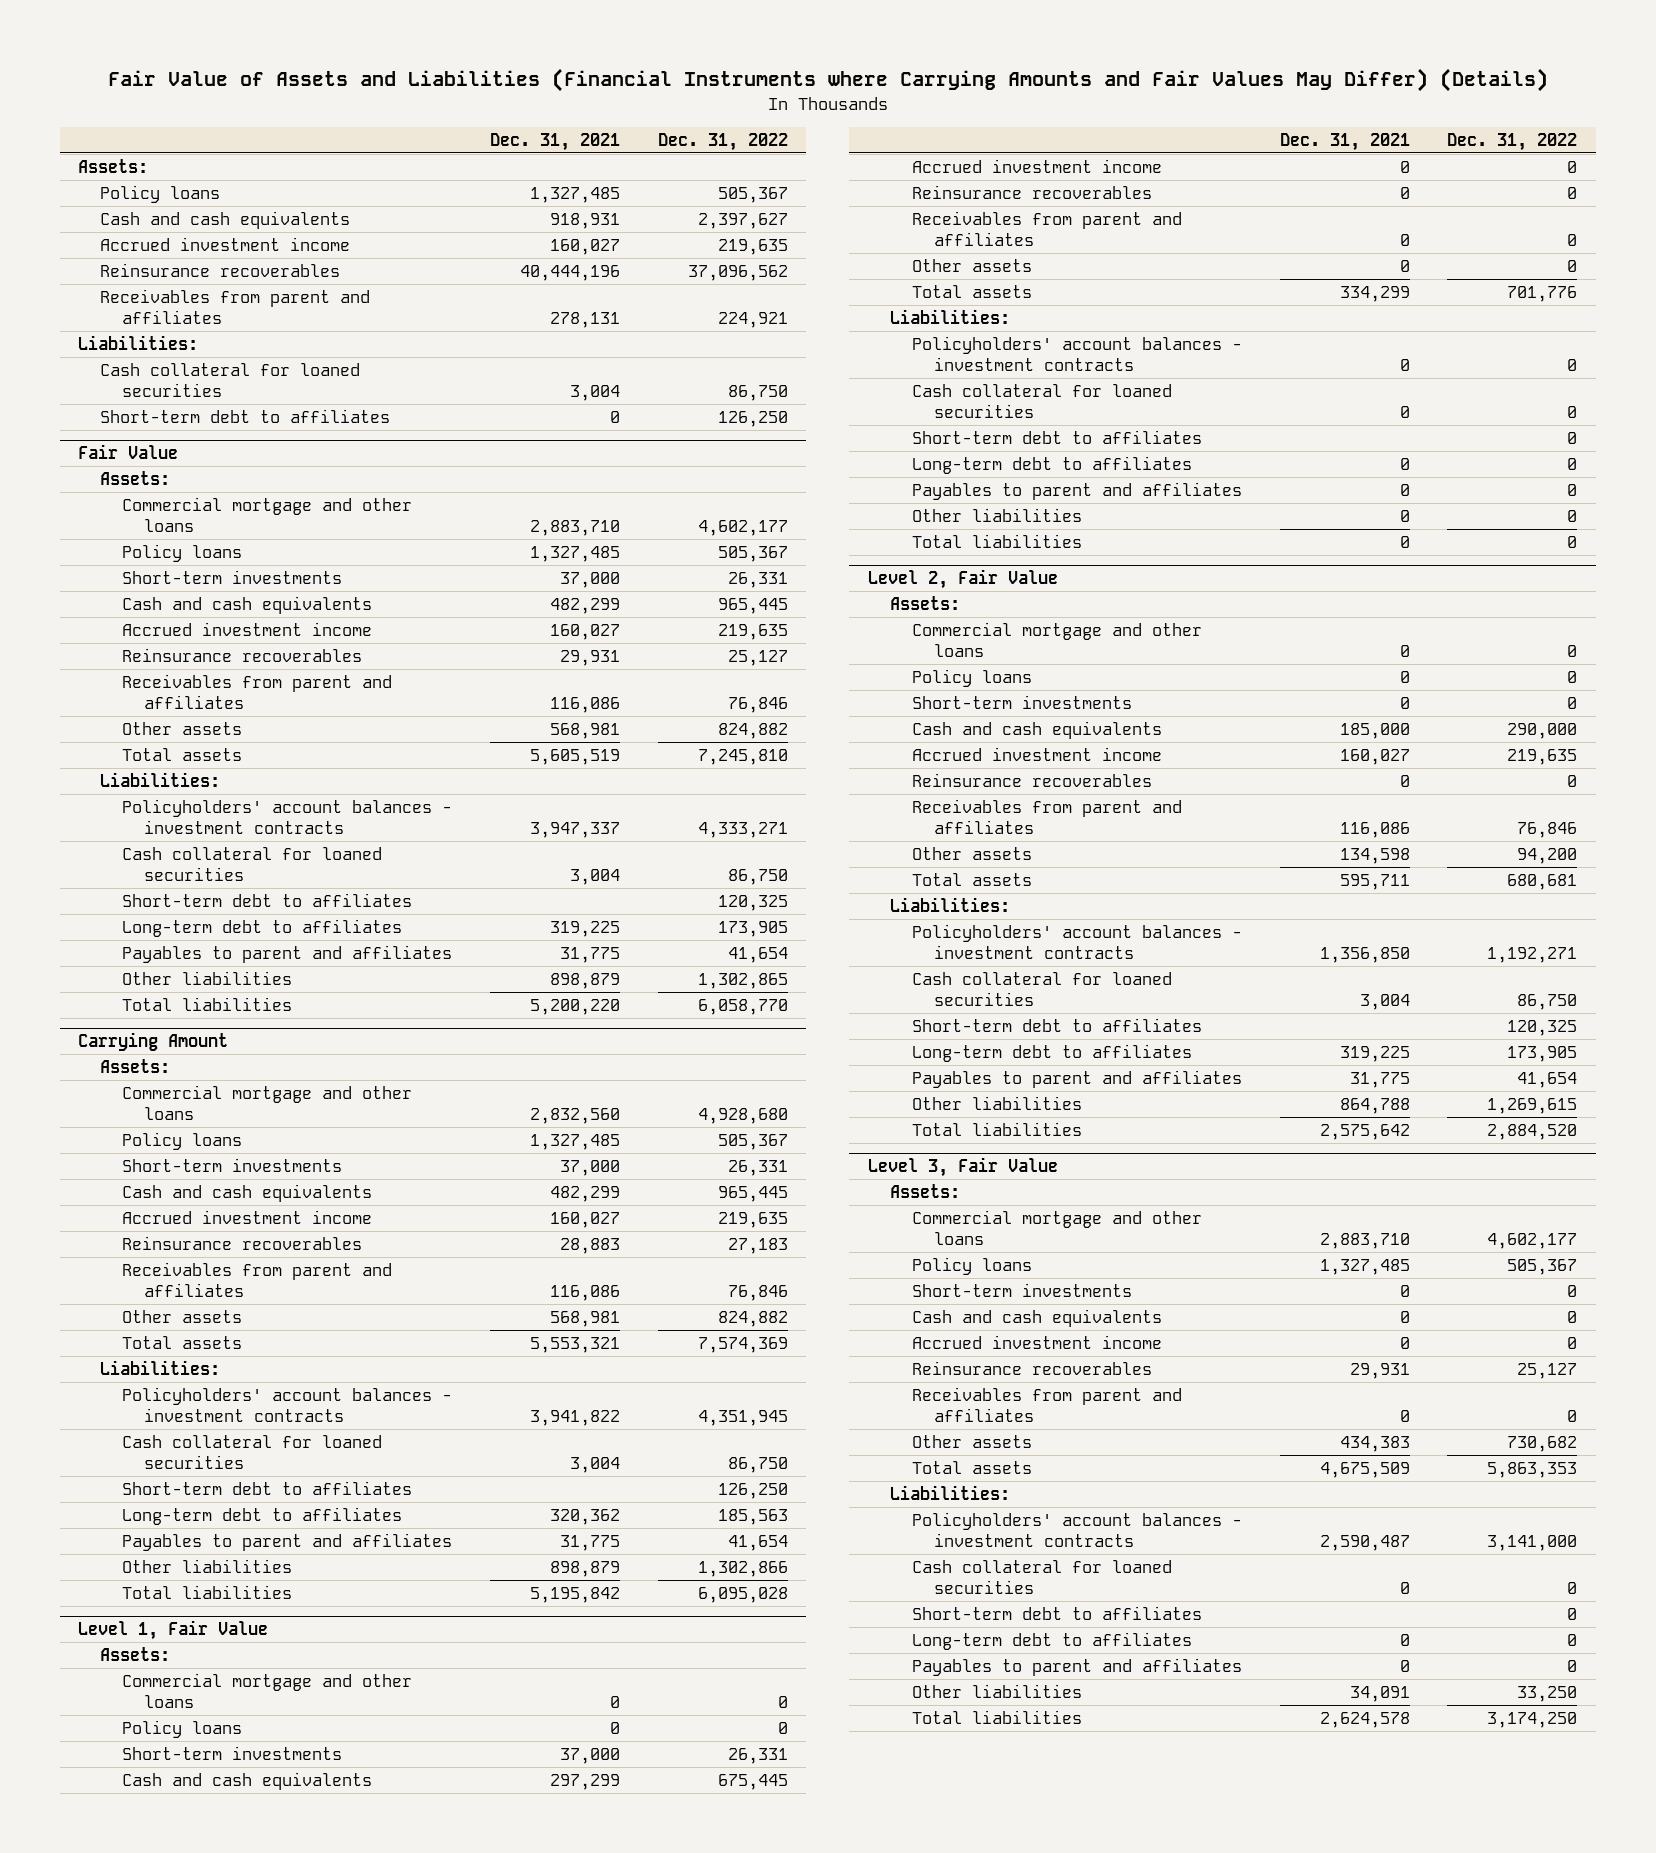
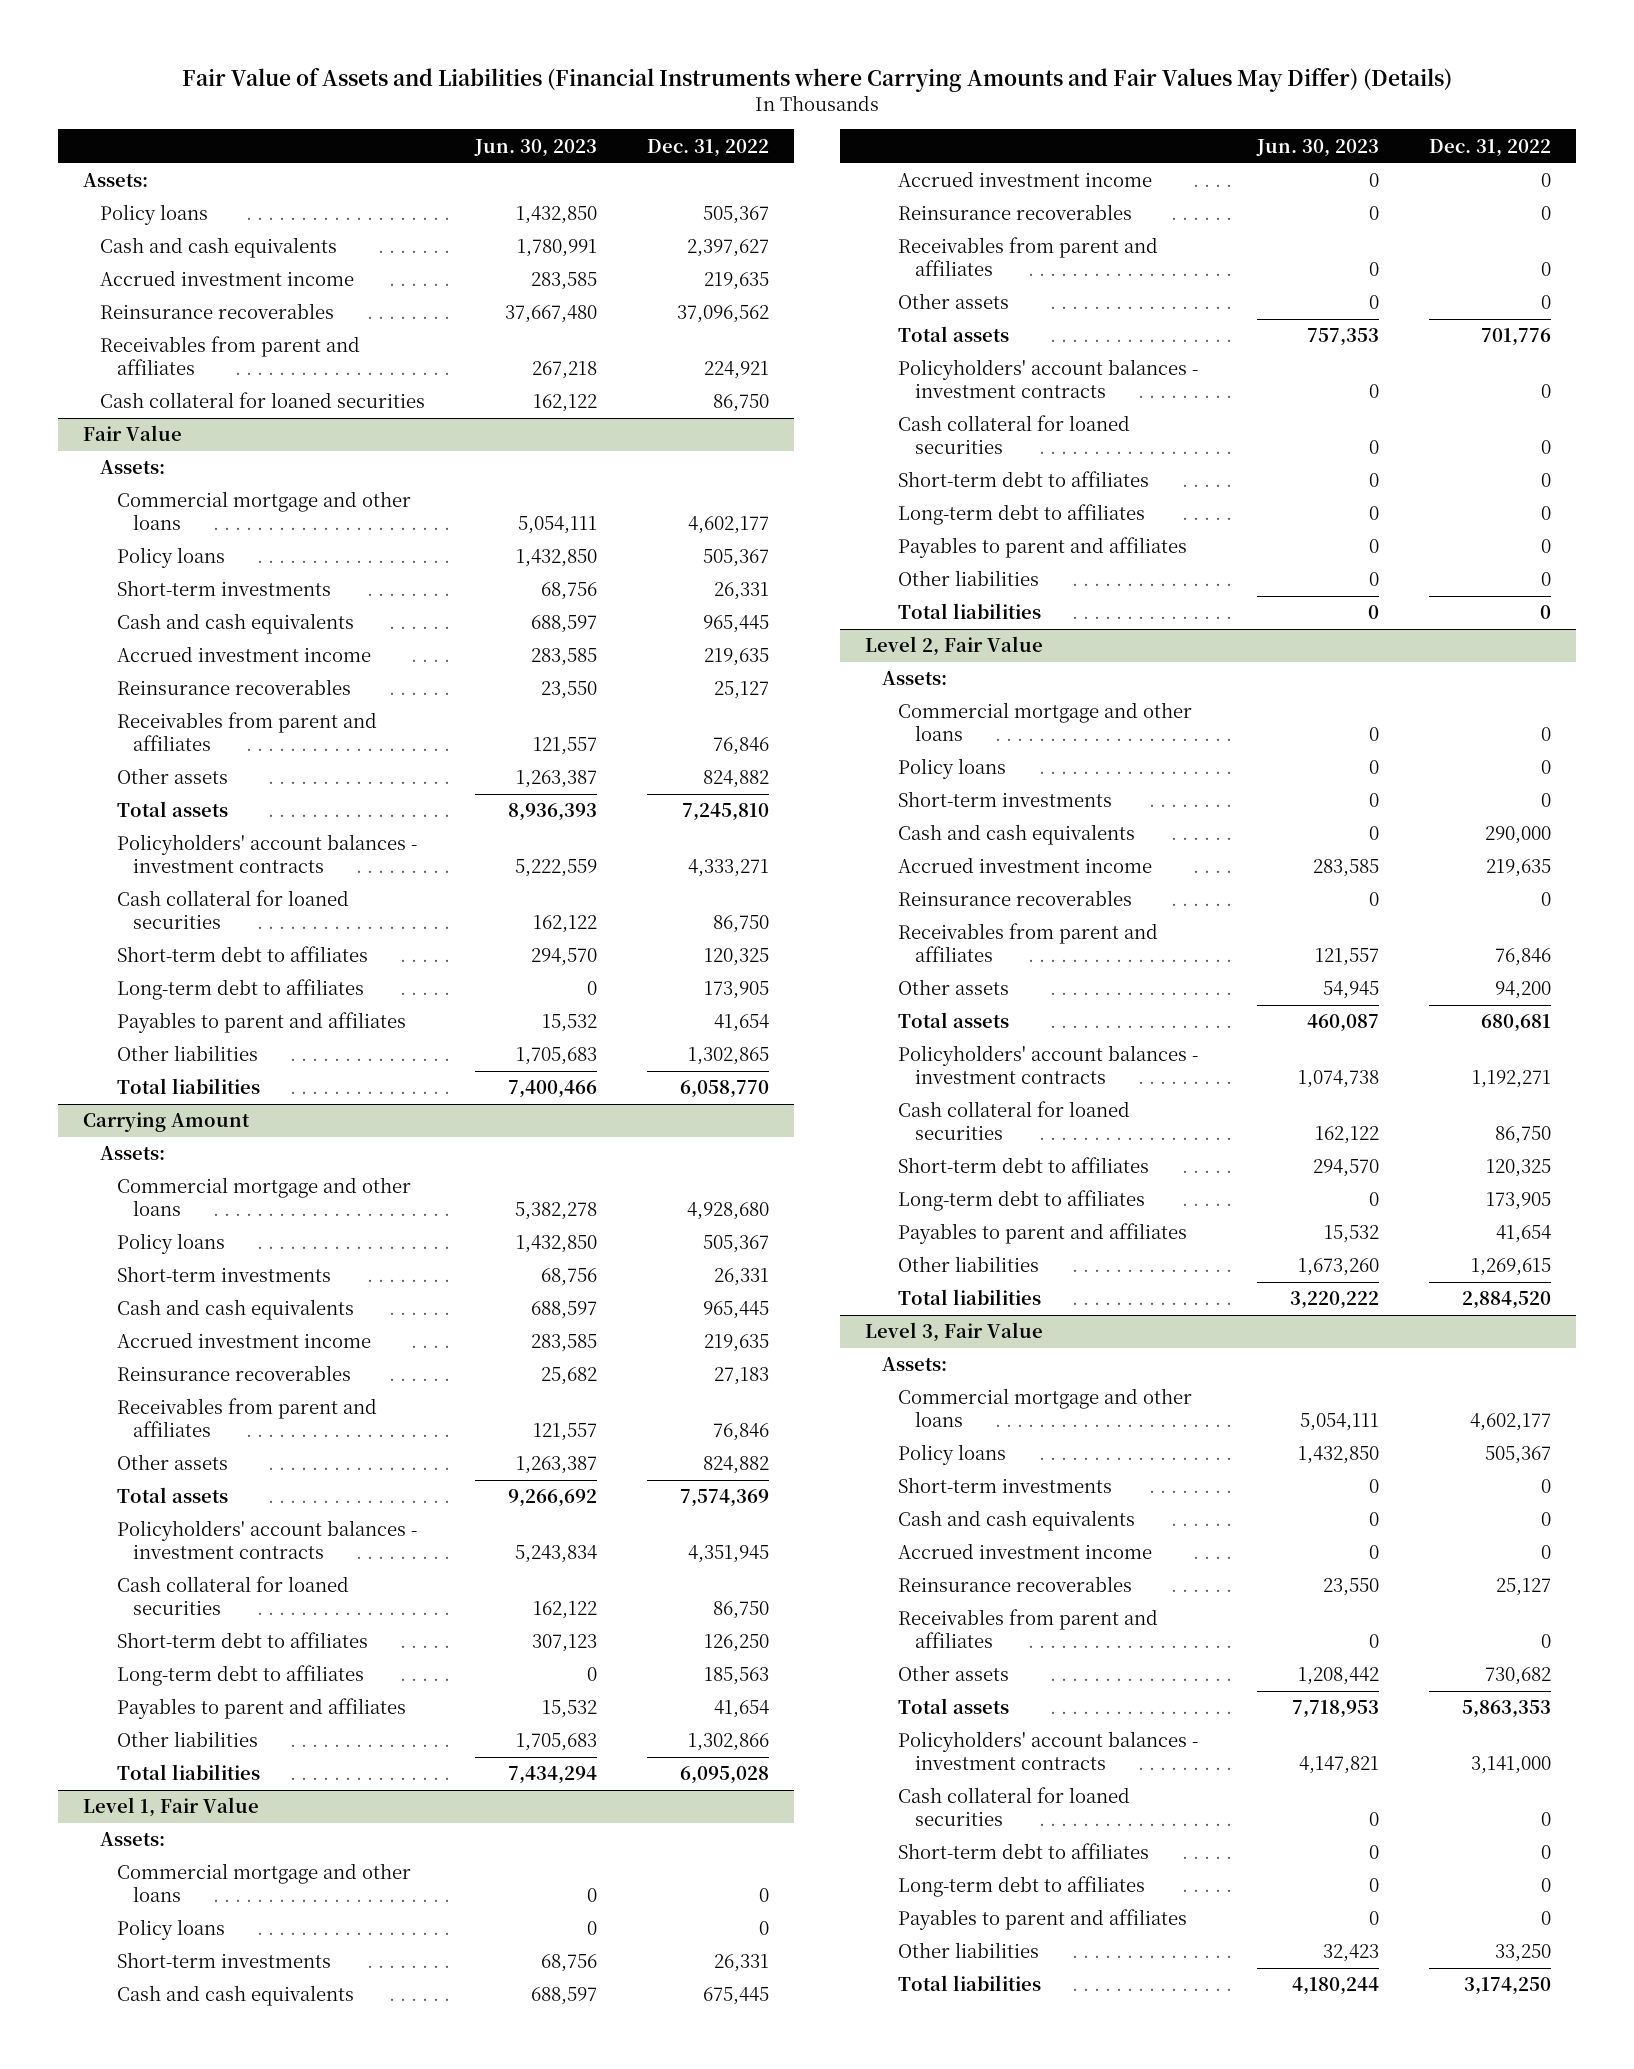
[489,132,620,151] Dec. 31, 2021 -> none
none -> [473,138,597,157] Jun. 30, 2023
[78,335,199,351] Liabilities: -> none
[100,409,391,424] Short-term debt to affiliates -> none
[100,772,221,788] Liabilities: -> none
[100,1360,221,1376] Liabilities: -> none
[890,309,1011,325] Liabilities: -> none
[890,897,1011,913] Liabilities: -> none
[890,1485,1011,1501] Liabilities: -> none

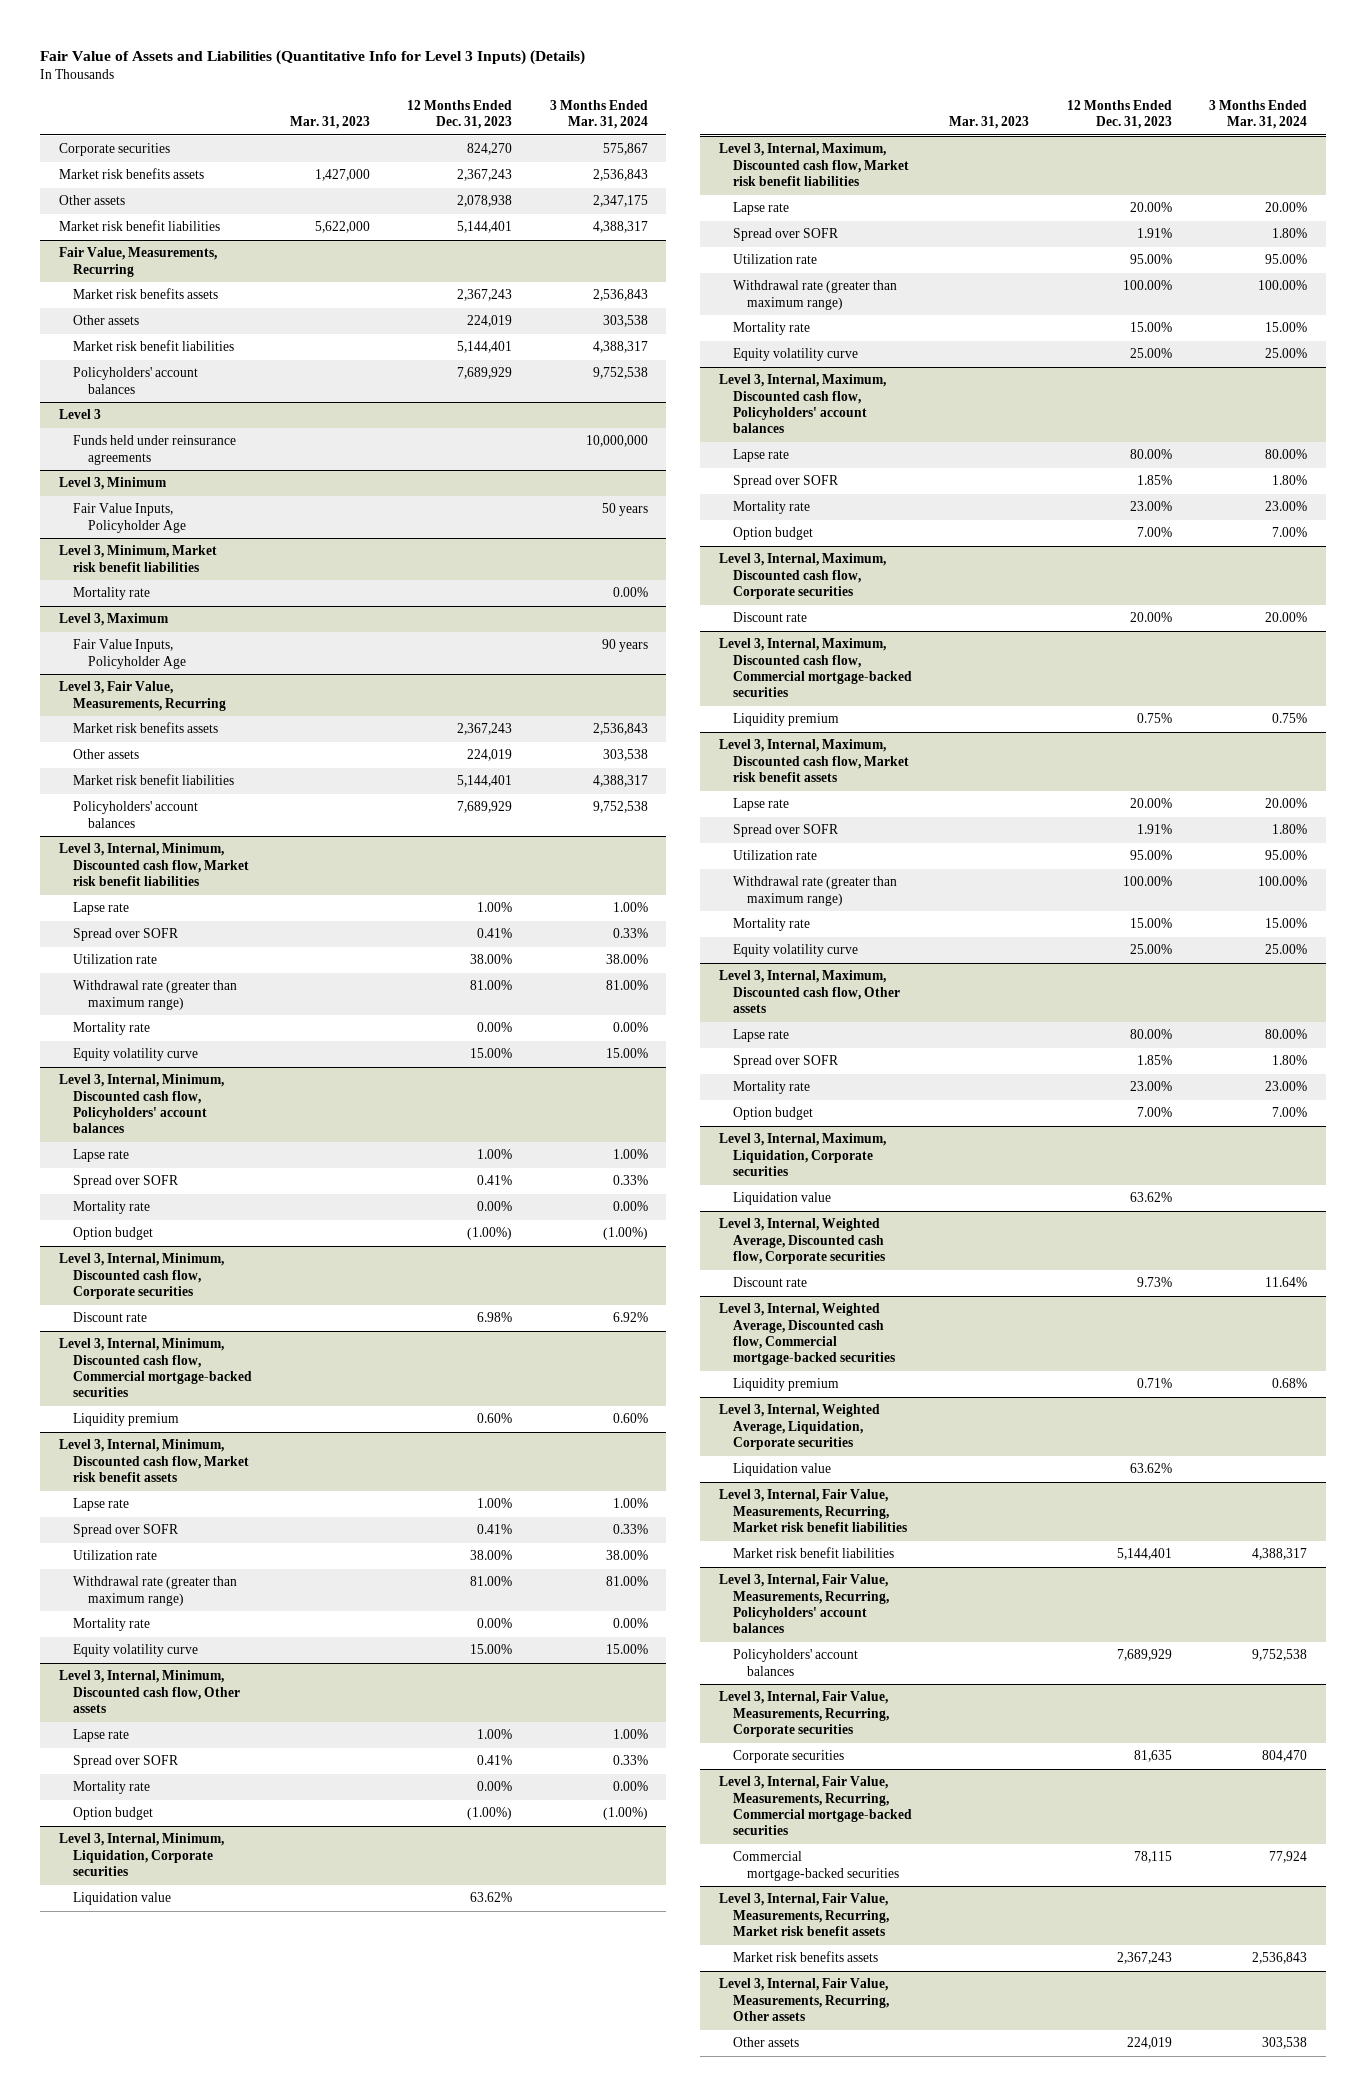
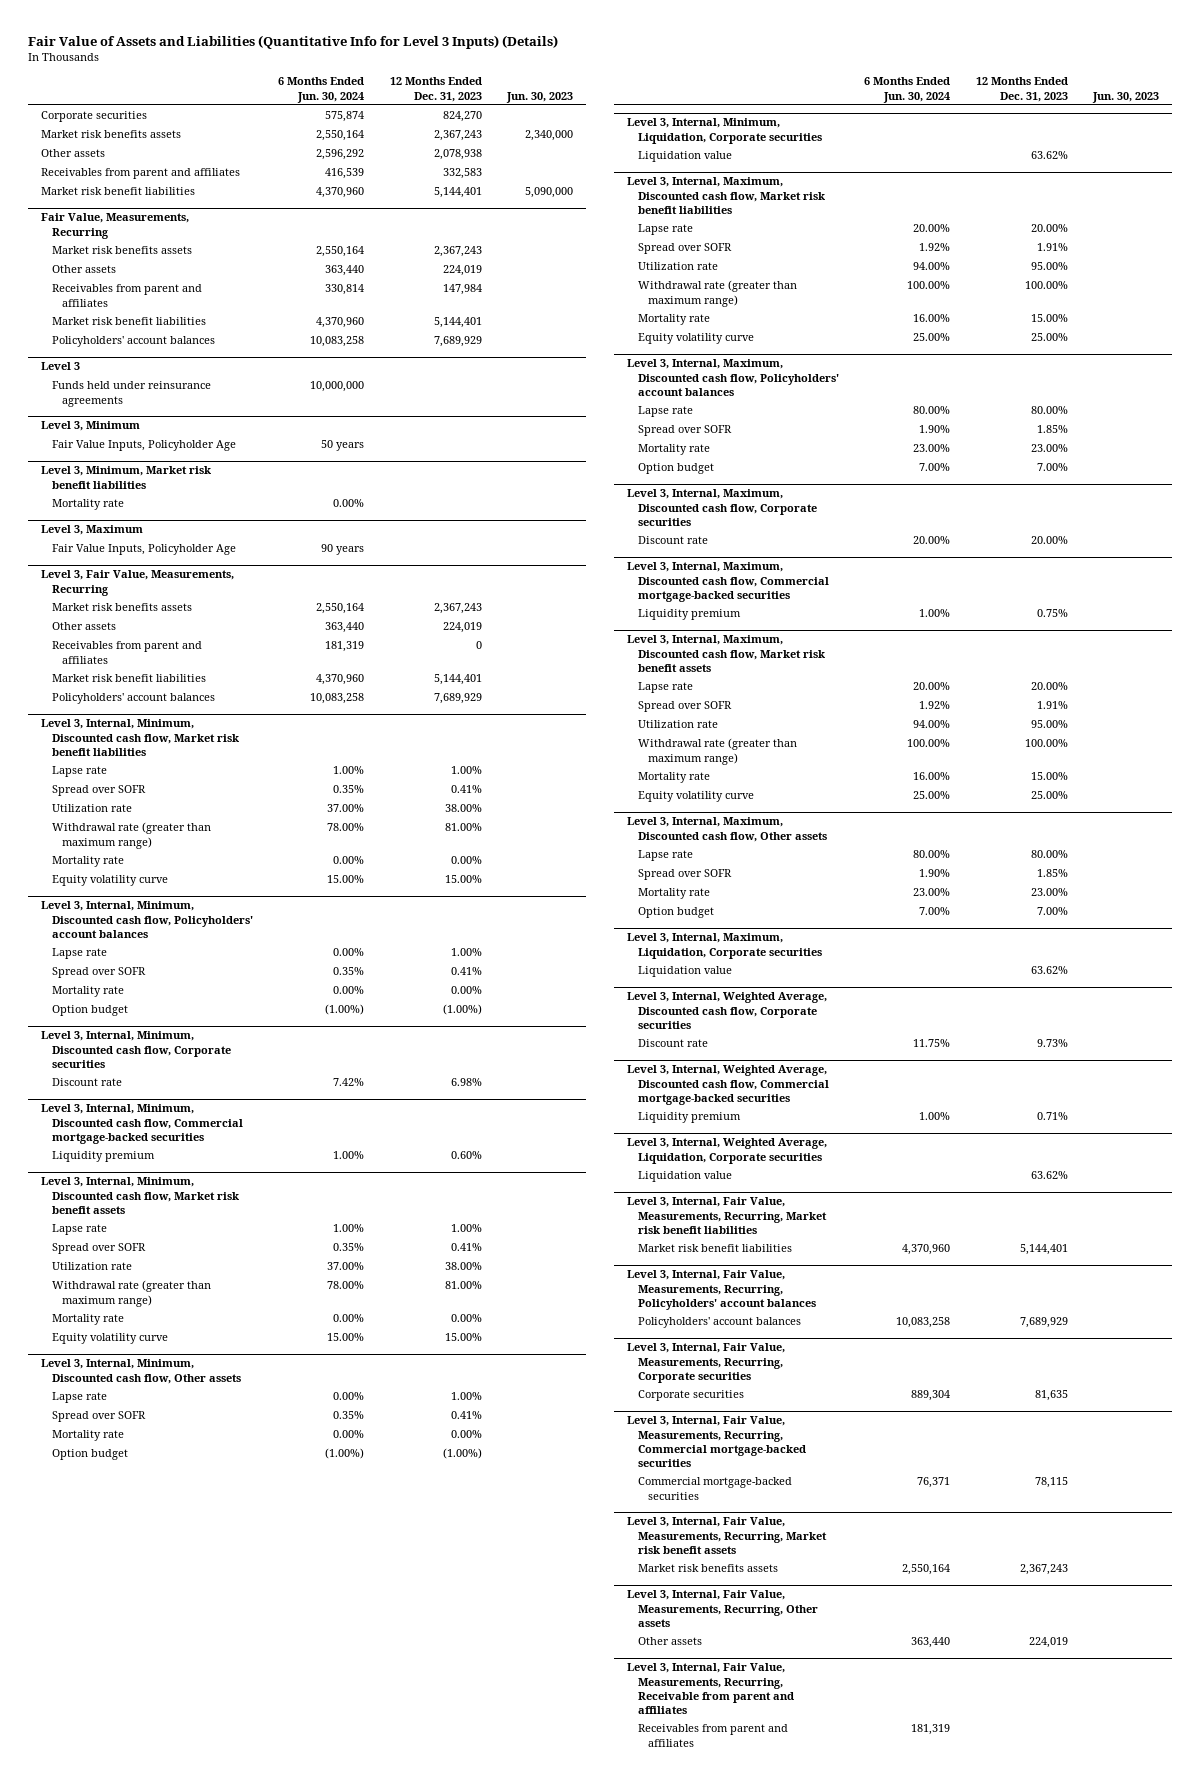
[289,116,370,130] Mar. 31, 2023 -> none
[549,99,648,130] 3 Months Ended Mar. 31, 2024 -> none
none -> [278,77,365,103] 6 Months Ended Jun. 30, 2024
none -> [506,91,574,103] Jun. 30, 2023
none -> [40,168,240,180] Receivables from parent and affiliates
none -> [51,284,202,307] Receivables from parent and affiliates
none -> [51,641,202,664] Receivables from parent and affiliates
none -> [627,1663,794,1714] Level 3, Internal, Fair Value, Measurements, Recurring, Receivable from parent and affiliates
none -> [637,1724,788,1747] Receivables from parent and affiliates

